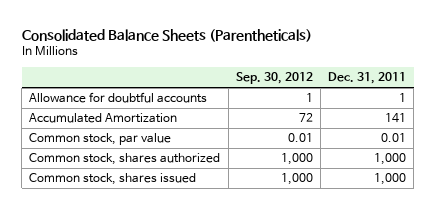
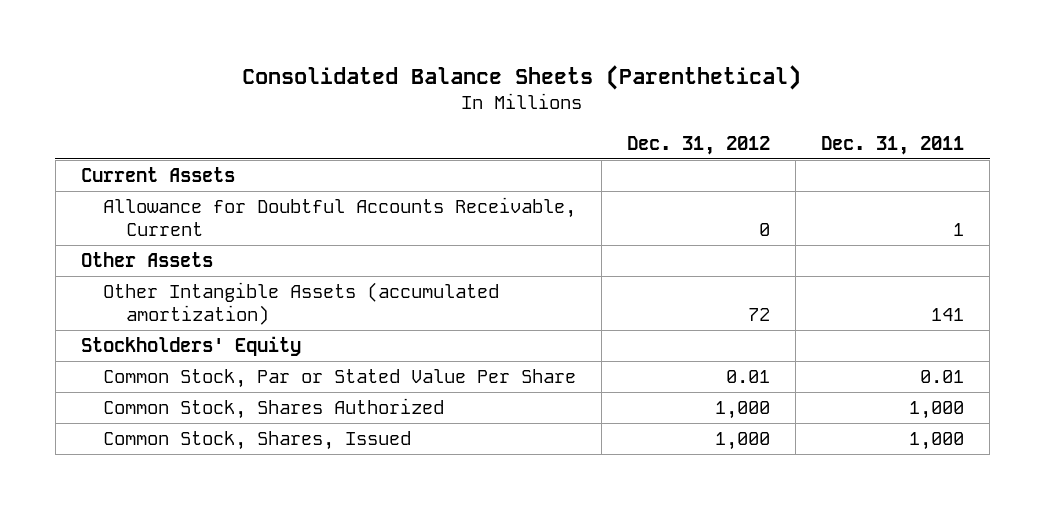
[21,28,312,42] Consolidated Balance Sheets (Parentheticals) -> [242,64,802,90] Consolidated Balance Sheets (Parenthetical)
[235,72,313,85] Sep. 30, 2012 -> none
none -> [627,135,771,155] Dec. 31, 2012
none -> [80,167,235,183] Current Assets
[29,92,208,104] Allowance for doubtful accounts -> [103,197,577,236] Allowance for Doubtful Accounts Receivable, Current
none -> [80,252,213,268] Other Assets
[29,113,178,124] Accumulated Amortization -> [103,282,500,325] Other Intangible Assets (accumulated amortization)
none -> [80,336,301,357] Stockholders' Equity
[29,133,172,146] Common stock, par value -> [103,369,577,389] Common Stock, Par or Stated Value Per Share
[29,153,221,166] Common stock, shares authorized -> [103,398,445,420] Common Stock, Shares Authorized
[29,173,197,186] Common stock, shares issued -> [103,431,412,451] Common Stock, Shares, Issued

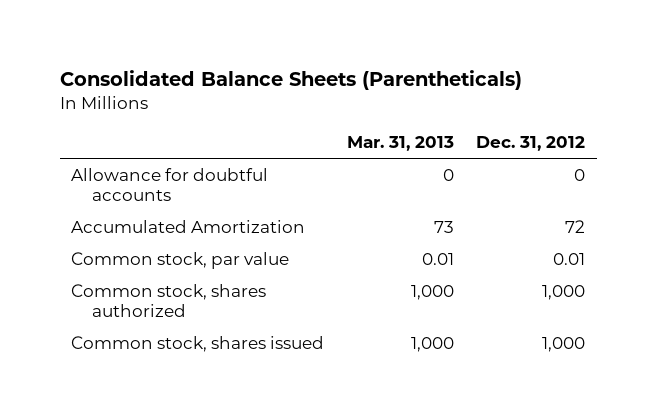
[242,64,802,90] Consolidated Balance Sheets (Parenthetical) -> [59,70,522,91] Consolidated Balance Sheets (Parentheticals)
[821,135,965,155] Dec. 31, 2011 -> none
none -> [346,136,454,152] Mar. 31, 2013
[80,167,235,183] Current Assets -> none
[80,252,213,268] Other Assets -> none
[80,336,301,357] Stockholders' Equity -> none
[103,197,577,236] Allowance for Doubtful Accounts Receivable, Current -> [71,168,269,201] Allowance for doubtful accounts
[103,282,500,325] Other Intangible Assets (accumulated amortization) -> [71,220,306,234] Accumulated Amortization
[103,369,577,389] Common Stock, Par or Stated Value Per Share -> [71,252,290,270] Common stock, par value
[103,398,445,420] Common Stock, Shares Authorized -> [71,284,267,317] Common stock, shares authorized
[103,431,412,451] Common Stock, Shares, Issued -> [71,336,325,353] Common stock, shares issued

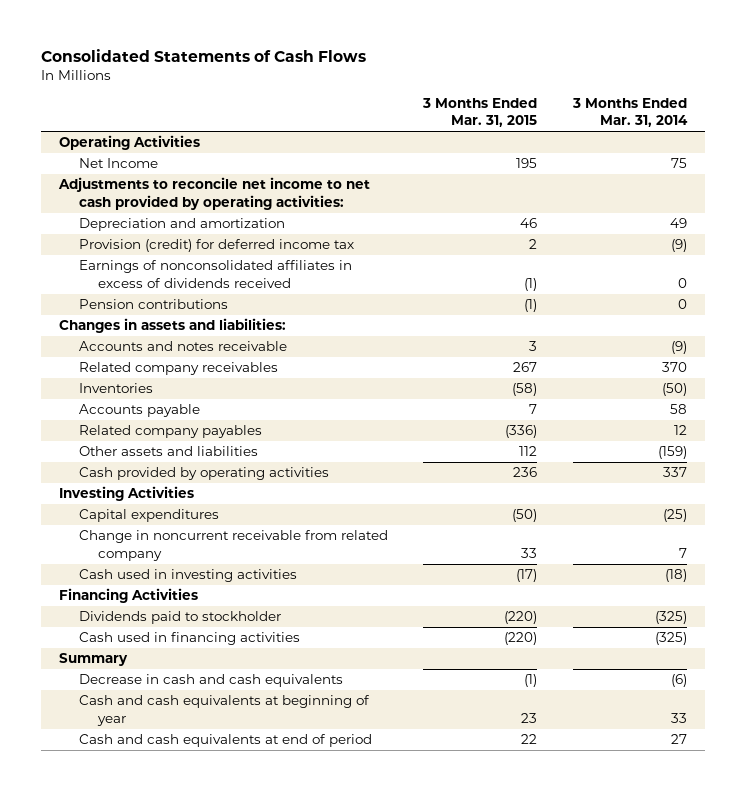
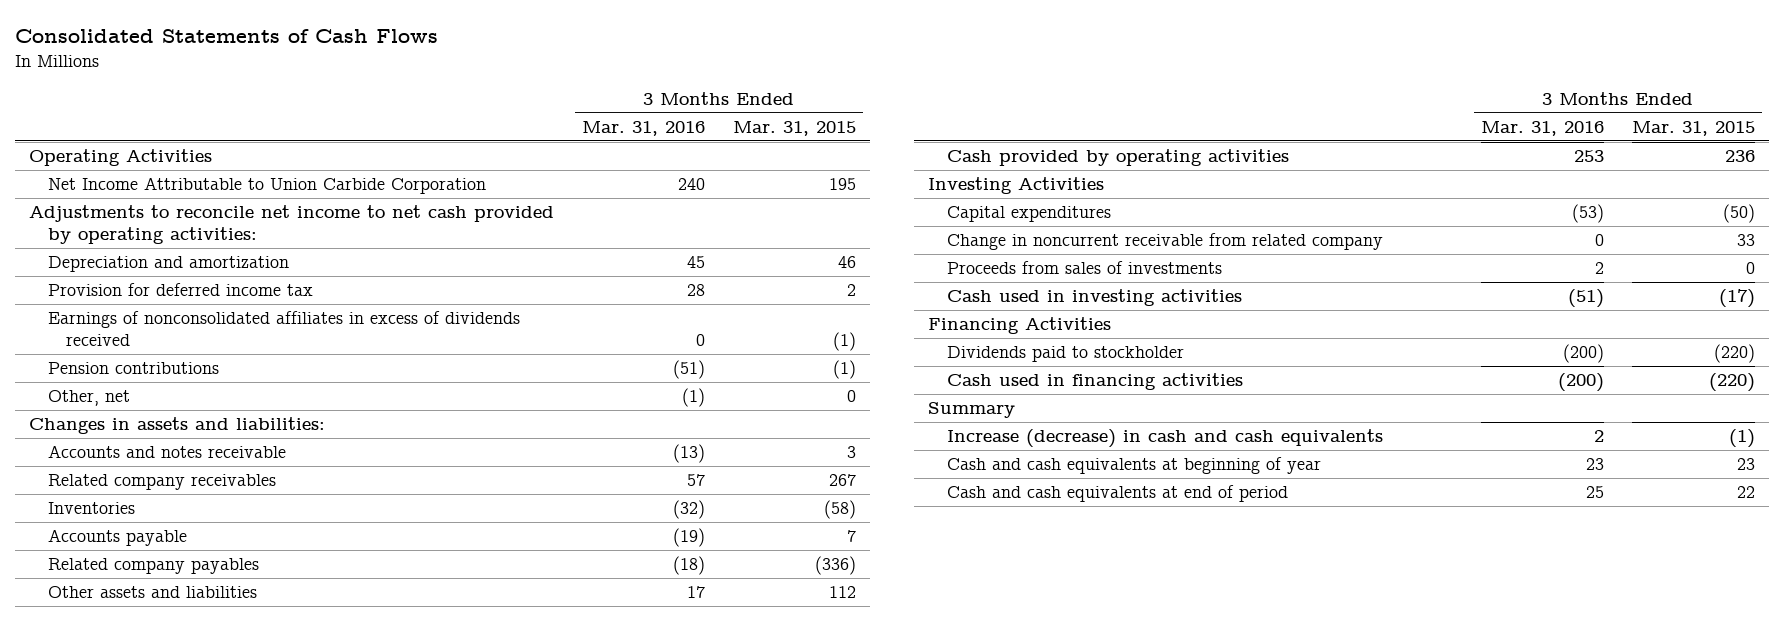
[572,98,689,128] 3 Months Ended Mar. 31, 2014 -> none
none -> [581,120,705,136] Mar. 31, 2016
[78,158,158,169] Net Income -> [47,177,486,195] Net Income Attributable to Union Carbide Corporation
[78,239,354,253] Provision (credit) for deferred income tax -> [47,283,313,297] Provision for deferred income tax
none -> [47,390,130,407] Other, net
none -> [946,261,1222,275] Proceeds from sales of investments
[78,674,343,688] Decrease in cash and cash equivalents -> [946,429,1383,449] Increase (decrease) in cash and cash equivalents

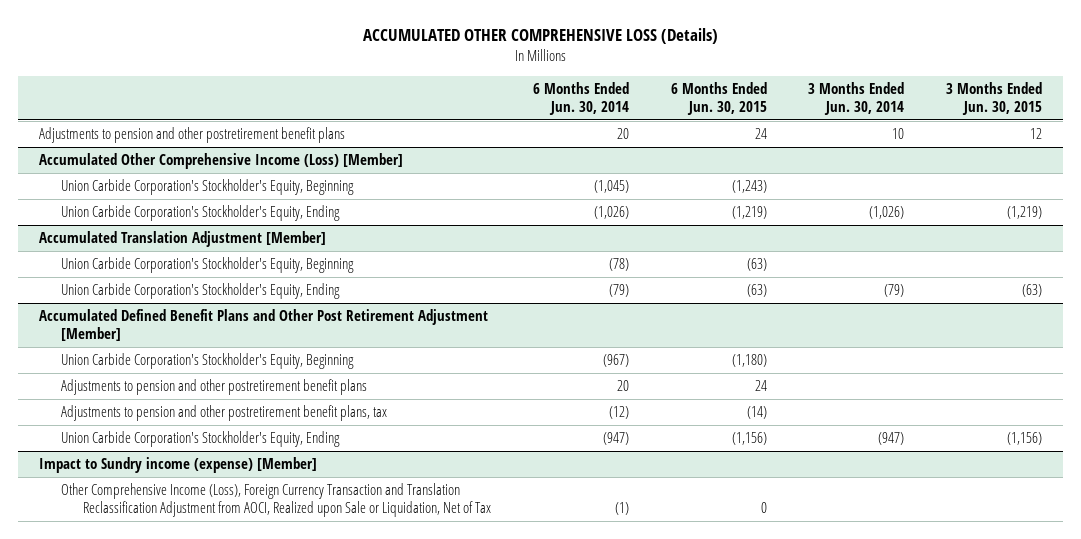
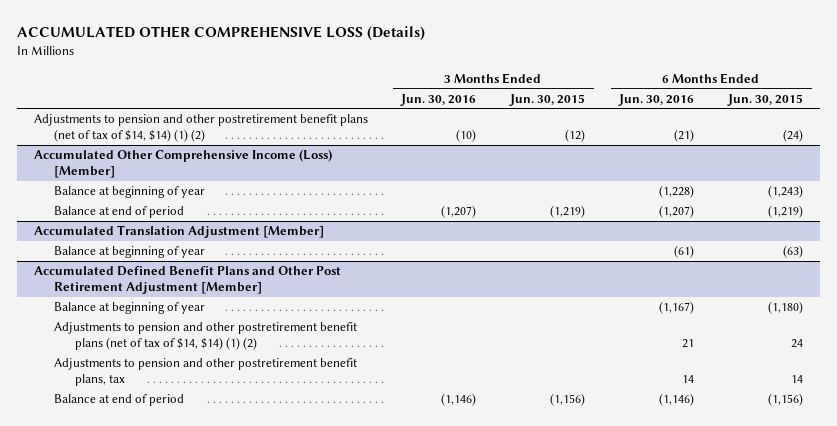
[532,81,629,116] 6 Months Ended Jun. 30, 2014 -> none
[808,81,905,116] 3 Months Ended Jun. 30, 2014 -> none
none -> [400,93,477,106] Jun. 30, 2016
none -> [618,93,695,106] Jun. 30, 2016
[39,127,346,144] Adjustments to pension and other postretirement benefit plans -> [33,114,368,143] Adjustments to pension and other postretirement benefit plans (net of tax of $14, $14) (1) (2)
[754,128,767,140] 24 -> [783,129,804,143] (24)
[1029,128,1042,140] 12 -> [565,129,586,143] (12)
[61,179,355,196] Union Carbide Corporation's Stockholder's Equity, Beginning -> [54,186,206,199] Balance at beginning of year
[61,205,341,222] Union Carbide Corporation's Stockholder's Equity, Ending -> [54,206,185,219] Balance at end of period
[61,283,341,300] Union Carbide Corporation's Stockholder's Equity, Ending -> none
[61,257,355,274] Union Carbide Corporation's Stockholder's Equity, Beginning -> [54,246,206,259] Balance at beginning of year
[39,457,318,474] Impact to Sundry income (expense) [Member] -> none
[61,483,492,518] Other Comprehensive Income (Loss), Foreign Currency Transaction and Translation Reclassification Adjustment from AOCI, Realized upon Sale or Liquidation, Net of Tax -> none
[61,353,355,370] Union Carbide Corporation's Stockholder's Equity, Beginning -> [54,302,206,315] Balance at beginning of year
[61,379,368,396] Adjustments to pension and other postretirement benefit plans -> [54,322,358,351] Adjustments to pension and other postretirement benefit plans (net of tax of $14, $14) (1) (2)
[746,406,767,420] (14) -> [791,375,804,384] 14
[61,431,341,448] Union Carbide Corporation's Stockholder's Equity, Ending -> [54,394,185,407] Balance at end of period

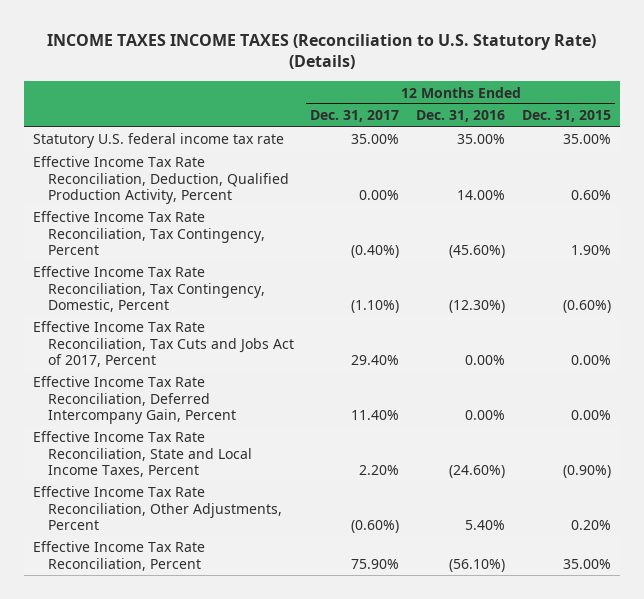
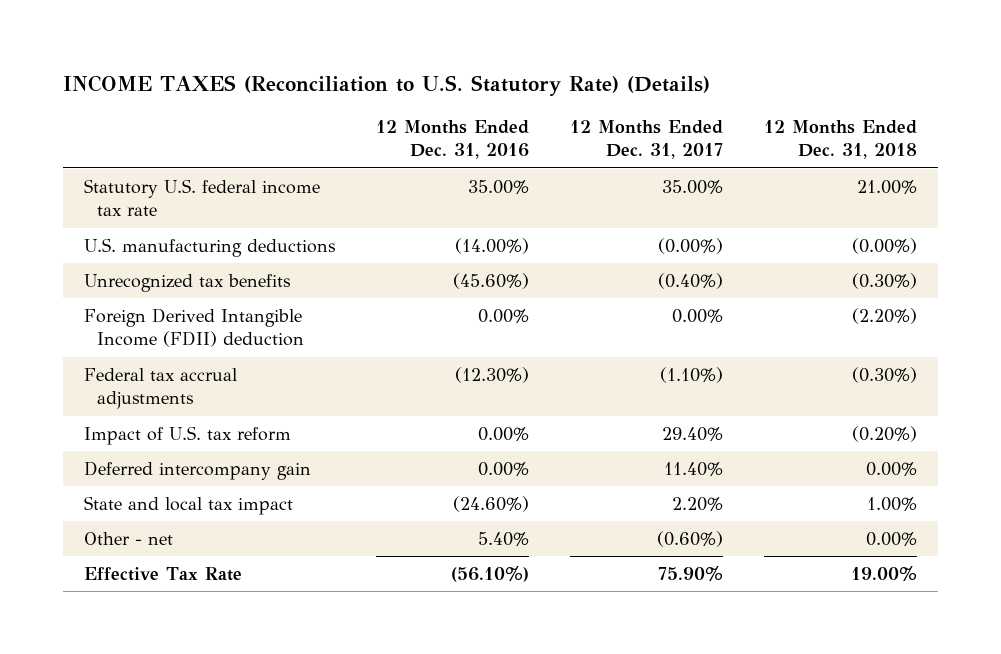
[46,33,596,70] INCOME TAXES INCOME TAXES (Reconciliation to U.S. Statutory Rate) (Details) -> [62,75,710,97] INCOME TAXES (Reconciliation to U.S. Statutory Rate) (Details)
[522,110,612,123] Dec. 31, 2015 -> none
none -> [764,119,918,160] 12 Months Ended Dec. 31, 2018
[32,156,289,204] Effective Income Tax Rate Reconciliation, Deduction, Qualified Production Activity, Percent -> none
none -> [83,237,336,257] U.S. manufacturing deductions
[32,211,265,255] Effective Income Tax Rate Reconciliation, Tax Contingency, Percent -> [83,273,291,292] Unrecognized tax benefits
none -> [83,307,305,348] Foreign Derived Intangible Income (FDII) deduction
[32,266,265,312] Effective Income Tax Rate Reconciliation, Tax Contingency, Domestic, Percent -> [83,367,237,410] Federal tax accrual adjustments
[32,321,294,367] Effective Income Tax Rate Reconciliation, Tax Cuts and Jobs Act of 2017, Percent -> [83,425,291,445] Impact of U.S. tax reform
[32,376,236,424] Effective Income Tax Rate Reconciliation, Deferred Intercompany Gain, Percent -> [83,460,311,480] Deferred intercompany gain
[32,431,252,477] Effective Income Tax Rate Reconciliation, State and Local Income Taxes, Percent -> [83,495,293,515] State and local tax impact
[32,486,282,530] Effective Income Tax Rate Reconciliation, Other Adjustments, Percent -> [83,531,173,545] Other - net
[32,541,205,571] Effective Income Tax Rate Reconciliation, Percent -> [83,566,242,581] Effective Tax Rate

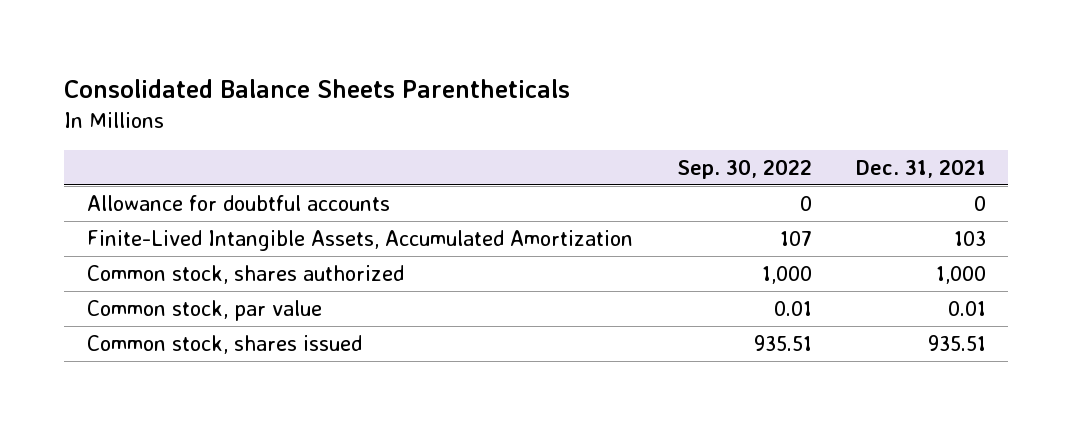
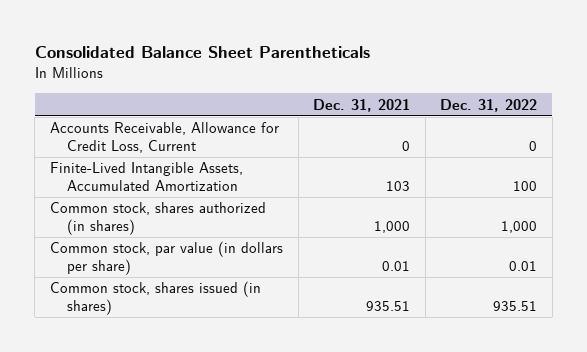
[64,79,571,99] Consolidated Balance Sheets Parentheticals -> [34,46,370,59] Consolidated Balance Sheet Parentheticals
[676,158,812,179] Sep. 30, 2022 -> none
none -> [440,98,538,112] Dec. 31, 2022
[86,194,390,211] Allowance for doubtful accounts -> [50,122,280,154] Accounts Receivable, Allowance for Credit Loss, Current
[86,264,404,284] Common stock, shares authorized -> [50,202,267,236] Common stock, shares authorized (in shares)
[86,299,322,321] Common stock, par value -> [50,241,284,276] Common stock, par value (in dollars per share)
[86,334,362,354] Common stock, shares issued -> [50,281,262,316] Common stock, shares issued (in shares)

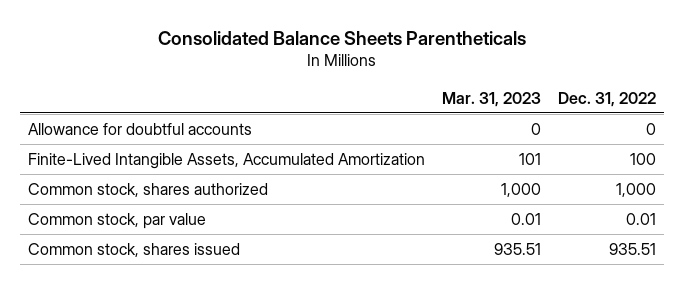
[34,46,370,59] Consolidated Balance Sheet Parentheticals -> [157,30,526,45] Consolidated Balance Sheets Parentheticals
[313,98,411,112] Dec. 31, 2021 -> none
none -> [441,91,541,107] Mar. 31, 2023
[50,122,280,154] Accounts Receivable, Allowance for Credit Loss, Current -> [28,122,253,135] Allowance for doubtful accounts
[50,202,267,236] Common stock, shares authorized (in shares) -> [28,182,269,197] Common stock, shares authorized
[50,241,284,276] Common stock, par value (in dollars per share) -> [28,212,207,229] Common stock, par value
[50,281,262,316] Common stock, shares issued (in shares) -> [28,242,241,257] Common stock, shares issued

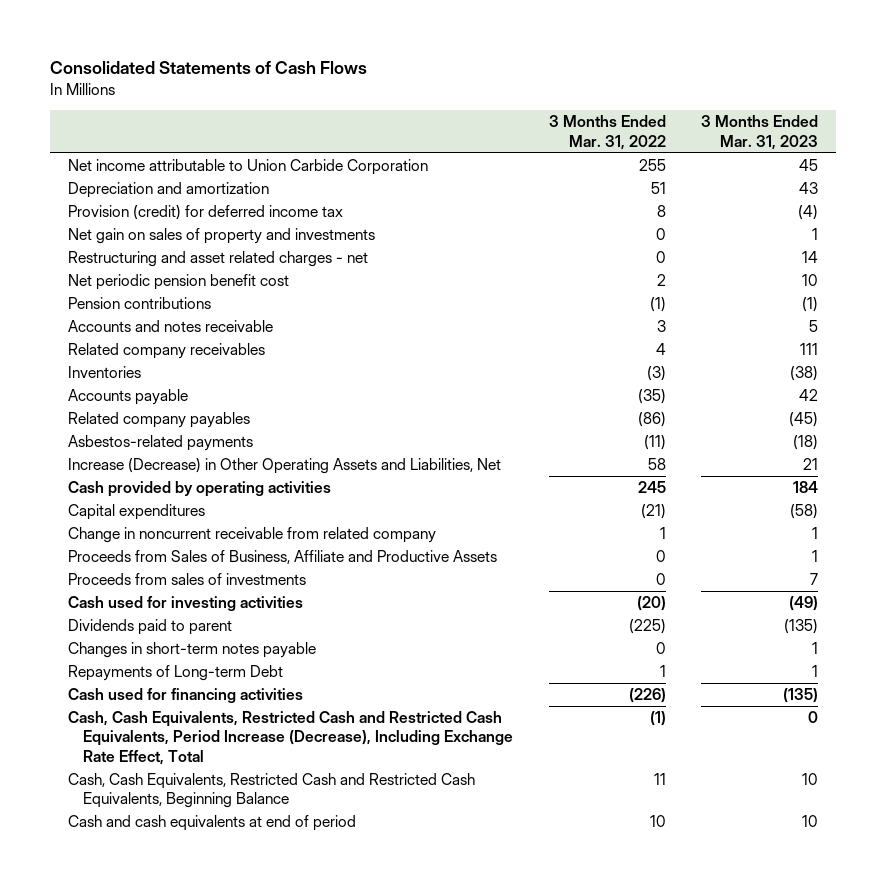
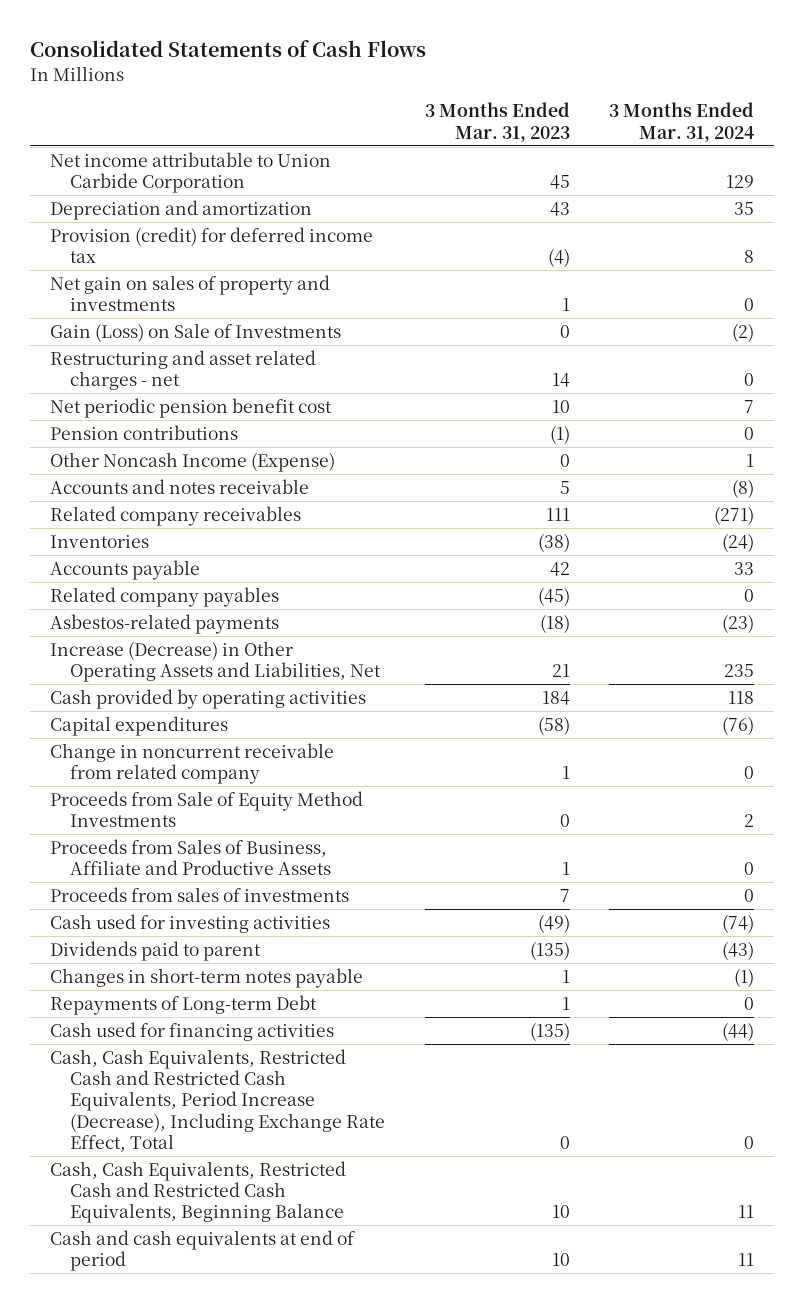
[548,115,666,150] 3 Months Ended Mar. 31, 2022 -> none
none -> [609,102,755,142] 3 Months Ended Mar. 31, 2024
none -> [50,322,342,342] Gain (Loss) on Sale of Investments
none -> [50,451,336,472] Other Noncash Income (Expense)
none -> [50,790,364,828] Proceeds from Sale of Equity Method Investments

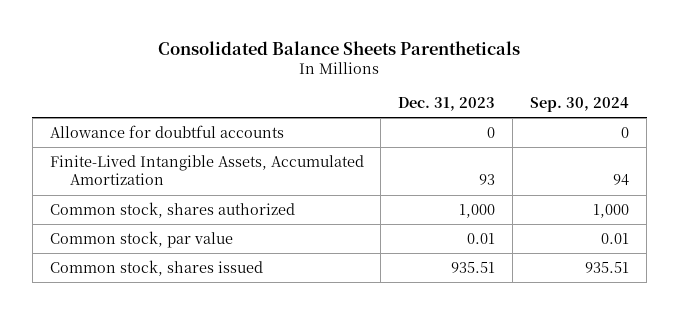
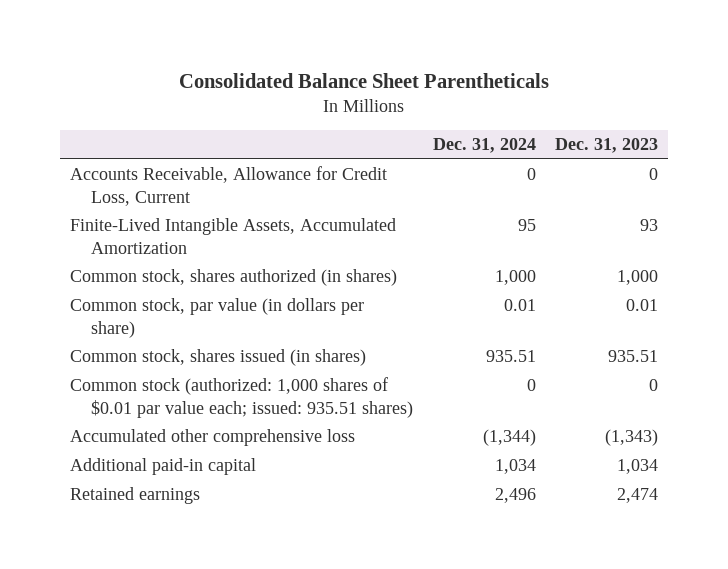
[158,40,521,55] Consolidated Balance Sheets Parentheticals -> [178,72,549,88] Consolidated Balance Sheet Parentheticals
[530,97,630,113] Sep. 30, 2024 -> none
none -> [432,138,536,154] Dec. 31, 2024
[49,124,284,138] Allowance for doubtful accounts -> [69,166,387,206] Accounts Receivable, Allowance for Credit Loss, Current
[49,201,295,218] Common stock, shares authorized -> [69,269,397,287] Common stock, shares authorized (in shares)
[49,230,233,248] Common stock, par value -> [69,298,364,338] Common stock, par value (in dollars per share)
[49,259,263,276] Common stock, shares issued -> [69,349,366,367] Common stock, shares issued (in shares)
none -> [69,377,414,418] Common stock (authorized: 1,000 shares of $0.01 par value each; issued: 935.51 shares)
none -> [69,429,355,447] Accumulated other comprehensive loss
none -> [69,458,256,476] Additional paid-in capital
none -> [69,487,200,505] Retained earnings

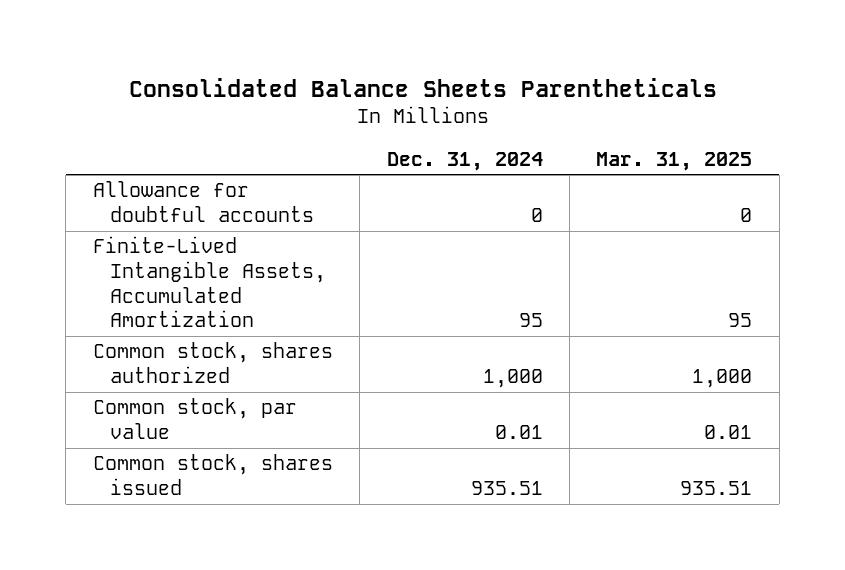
[178,72,549,88] Consolidated Balance Sheet Parentheticals -> [128,77,717,97] Consolidated Balance Sheets Parentheticals
[554,138,658,154] Dec. 31, 2023 -> none
none -> [596,151,753,171] Mar. 31, 2025
[69,166,387,206] Accounts Receivable, Allowance for Credit Loss, Current -> [92,181,315,223] Allowance for doubtful accounts
[69,377,414,418] Common stock (authorized: 1,000 shares of $0.01 par value each; issued: 935.51 shares) -> none
[69,429,355,447] Accumulated other comprehensive loss -> none
[69,458,256,476] Additional paid-in capital -> none
[69,487,200,505] Retained earnings -> none
[69,269,397,287] Common stock, shares authorized (in shares) -> [92,342,333,384] Common stock, shares authorized
[69,298,364,338] Common stock, par value (in dollars per share) -> [92,398,297,440] Common stock, par value
[69,349,366,367] Common stock, shares issued (in shares) -> [92,454,333,496] Common stock, shares issued

